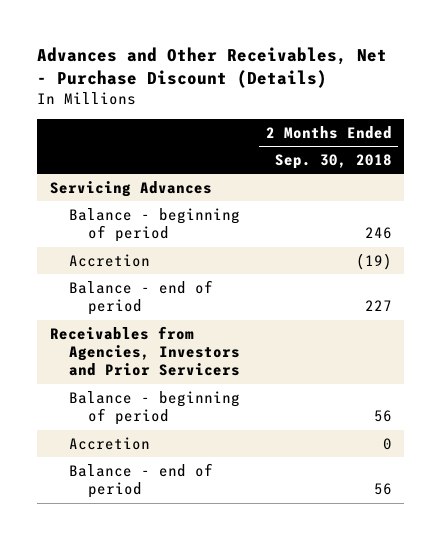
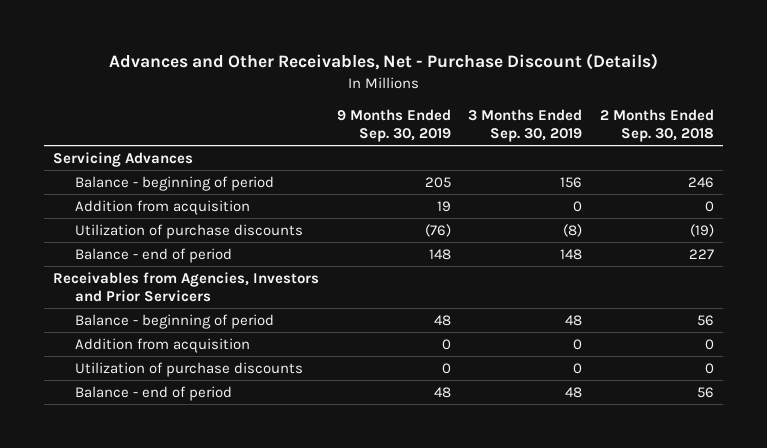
none -> [336,108,451,142] 9 Months Ended Sep. 30, 2019
none -> [468,108,583,142] 3 Months Ended Sep. 30, 2019
none -> [74,199,250,215] Addition from acquisition
[68,253,150,267] Accretion -> [74,223,303,239] Utilization of purchase discounts
none -> [74,337,250,353] Addition from acquisition
[68,436,150,450] Accretion -> [74,361,303,377] Utilization of purchase discounts

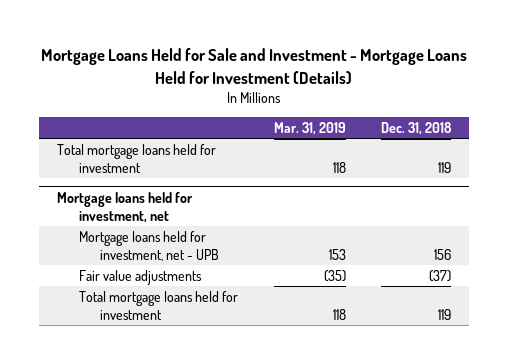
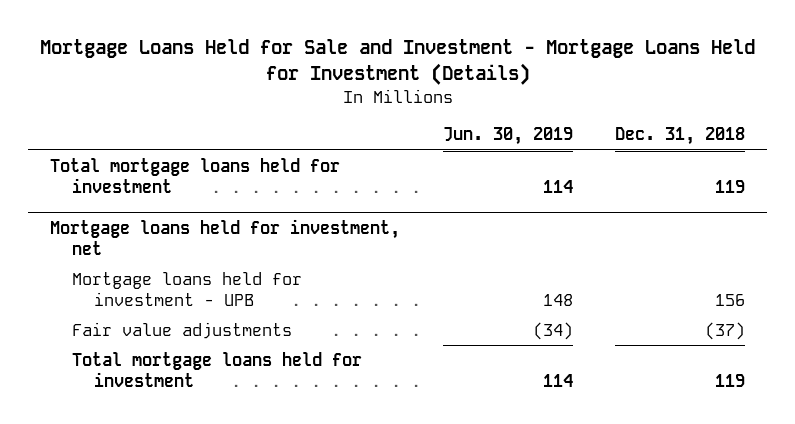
[273,121,346,135] Mar. 31, 2019 -> none
none -> [442,127,573,146] Jun. 30, 2019
[78,230,219,261] Mortgage loans held for investment, net - UPB -> [71,271,302,307] Mortgage loans held for investment - UPB

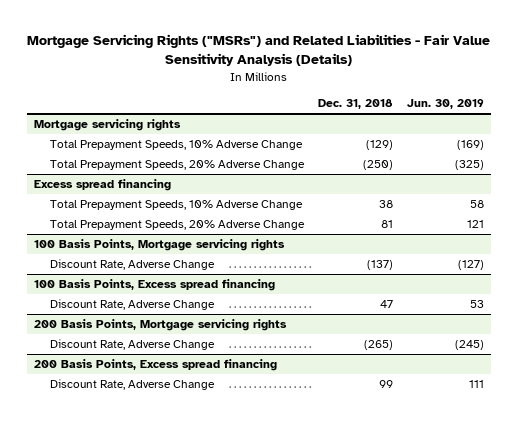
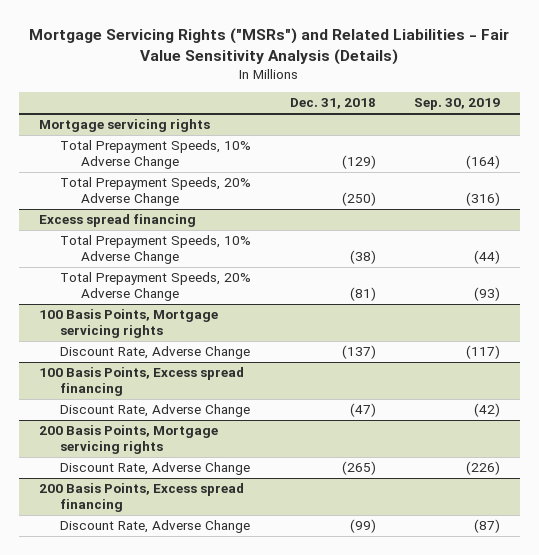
[407,99,485,110] Jun. 30, 2019 -> none
none -> [414,98,501,111] Sep. 30, 2019
[378,200,393,209] 38 -> [349,250,376,265] (38)
[380,220,393,229] 81 -> [349,287,376,302] (81)
[379,300,393,309] 47 -> [349,403,376,418] (47)
[378,380,393,389] 99 -> [349,519,376,534] (99)

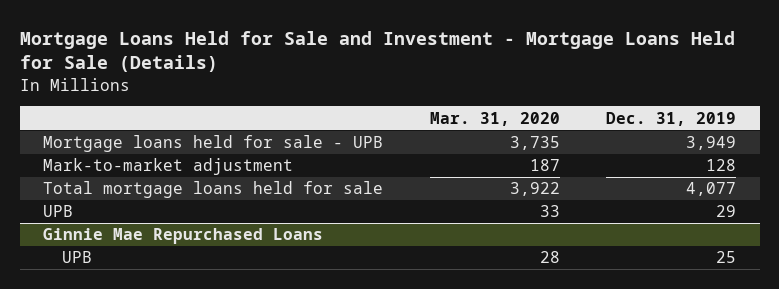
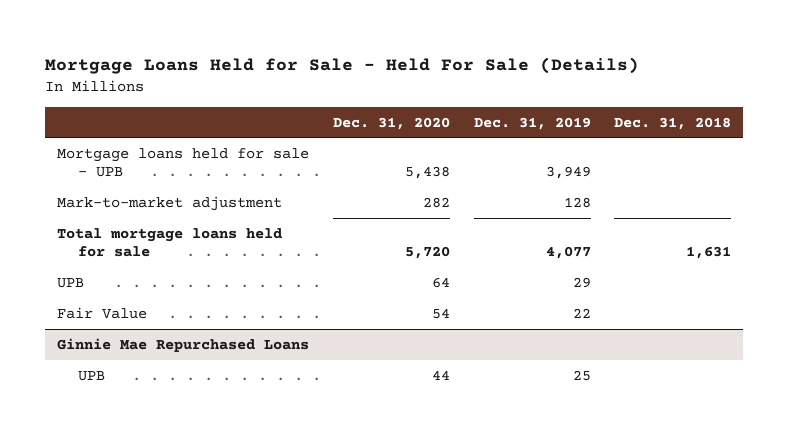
[19,30,735,73] Mortgage Loans Held for Sale and Investment - Mortgage Loans Held for Sale (Details) -> [45,56,640,74] Mortgage Loans Held for Sale - Held For Sale (Details)
[429,111,560,126] Mar. 31, 2020 -> none
none -> [332,116,450,130] Dec. 31, 2020
none -> [614,116,732,130] Dec. 31, 2018
none -> [57,306,148,319] Fair Value

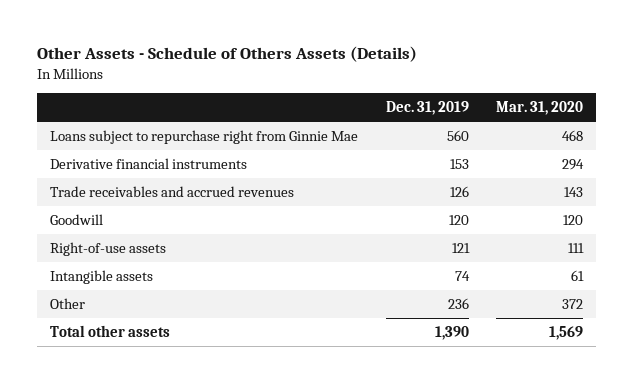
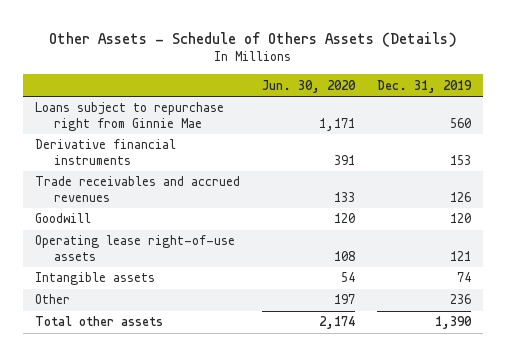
[495,101,583,116] Mar. 31, 2020 -> none
none -> [262,79,357,93] Jun. 30, 2020
[50,241,167,256] Right-of-use assets -> [34,235,235,261] Operating lease right-of-use assets

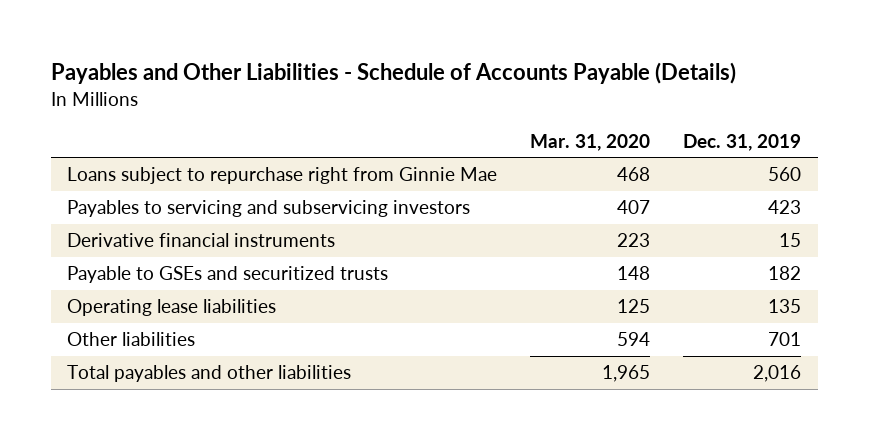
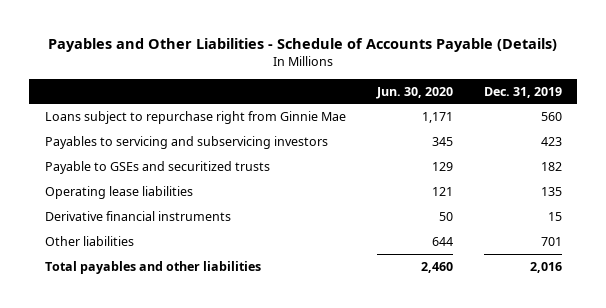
[530,133,651,151] Mar. 31, 2020 -> none
none -> [375,86,453,99] Jun. 30, 2020
[67,233,336,248] Derivative financial instruments -> [44,210,231,221] Derivative financial instruments

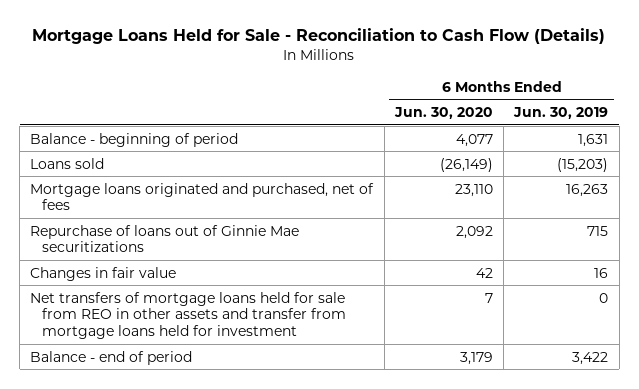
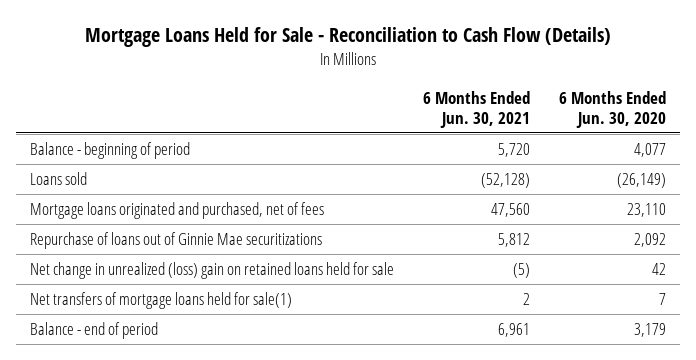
[513,107,609,120] Jun. 30, 2019 -> none
none -> [422,90,530,128] 6 Months Ended Jun. 30, 2021
[30,266,177,281] Changes in fair value -> [30,262,395,280] Net change in unrealized (loss) gain on retained loans held for sale
[30,291,346,340] Net transfers of mortgage loans held for sale from REO in other assets and transfer from mortgage loans held for investment -> [30,292,293,310] Net transfers of mortgage loans held for sale(1)

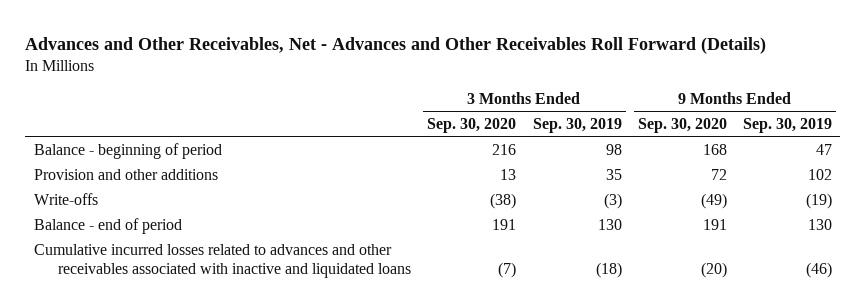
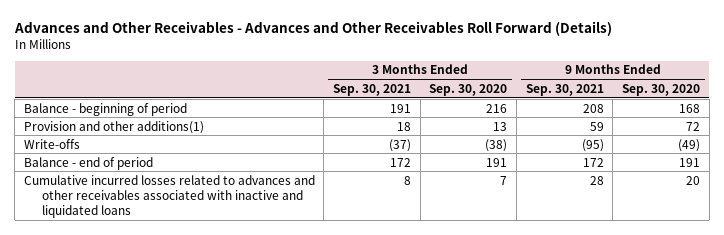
[25,36,767,54] Advances and Other Receivables, Net - Advances and Other Receivables Roll Forward (Details) -> [13,20,612,36] Advances and Other Receivables - Advances and Other Receivables Roll Forward (Details)
[532,118,622,134] Sep. 30, 2019 -> none
[743,118,833,134] Sep. 30, 2019 -> none
none -> [333,83,412,96] Sep. 30, 2021
none -> [525,83,604,96] Sep. 30, 2021
[33,168,218,180] Provision and other additions -> [23,120,204,134] Provision and other additions(1)
[498,261,517,278] (7) -> [500,175,508,185] 7
[700,261,727,278] (20) -> [686,175,701,185] 20

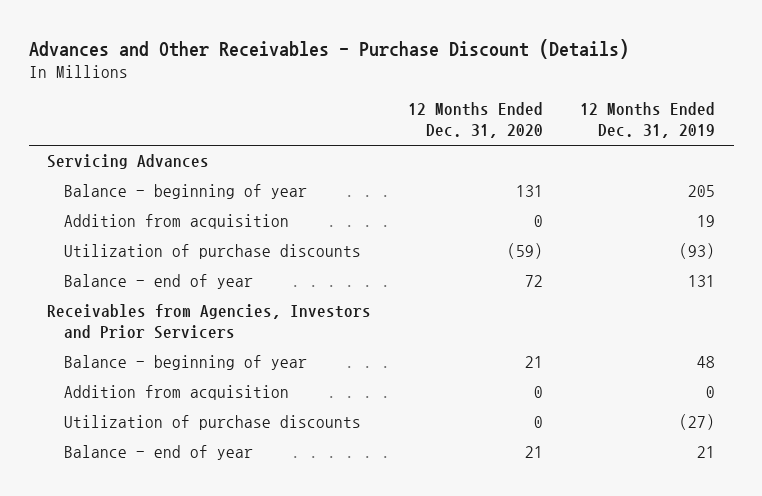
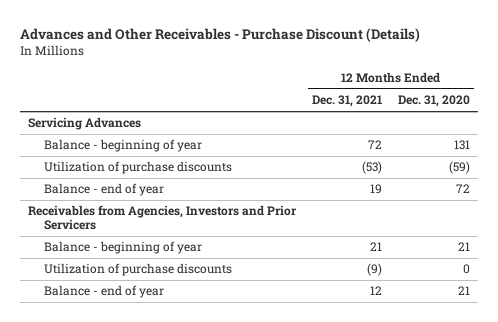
[580,102,716,139] 12 Months Ended Dec. 31, 2019 -> none
none -> [312,95,383,108] Dec. 31, 2021
[64,214,290,230] Addition from acquisition -> none
[64,385,290,401] Addition from acquisition -> none

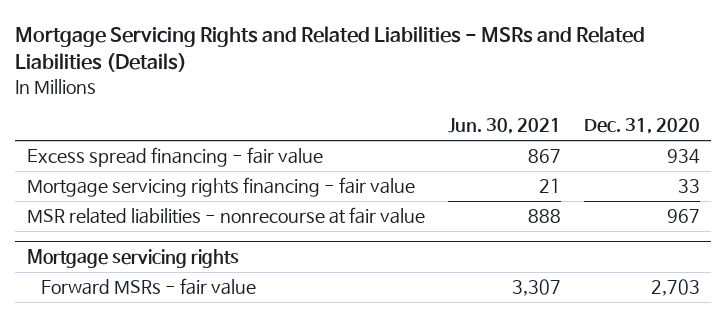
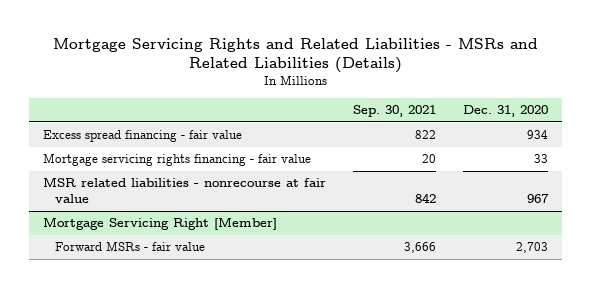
[447,118,561,135] Jun. 30, 2021 -> none
none -> [353,105,437,118] Sep. 30, 2021
[26,248,239,268] Mortgage servicing rights -> [42,217,277,231] Mortgage Servicing Right [Member]

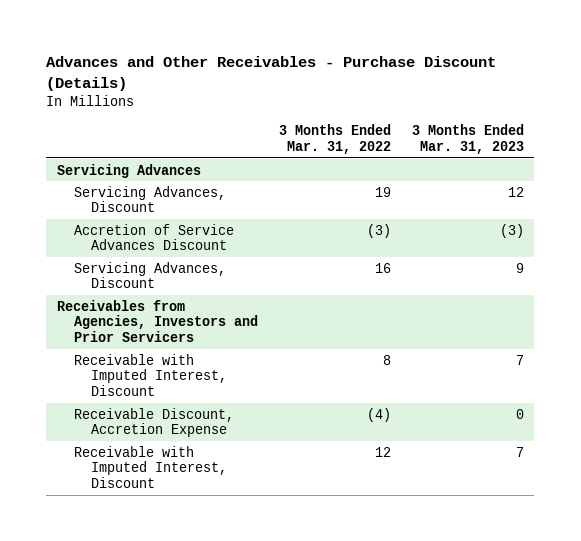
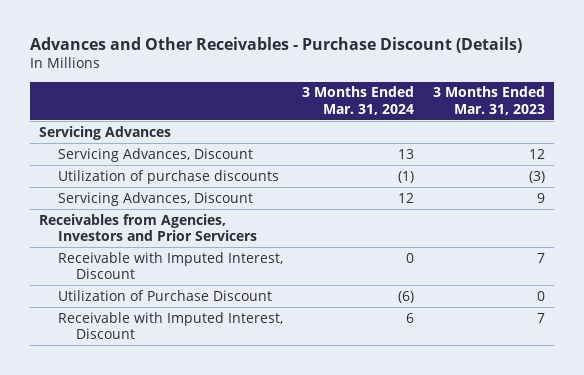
[278,124,391,154] 3 Months Ended Mar. 31, 2022 -> none
none -> [301,86,414,115] 3 Months Ended Mar. 31, 2024
[74,223,235,251] Accretion of Service Advances Discount -> [57,169,279,184] Utilization of purchase discounts
[74,407,235,438] Receivable Discount, Accretion Expense -> [57,289,272,301] Utilization of Purchase Discount

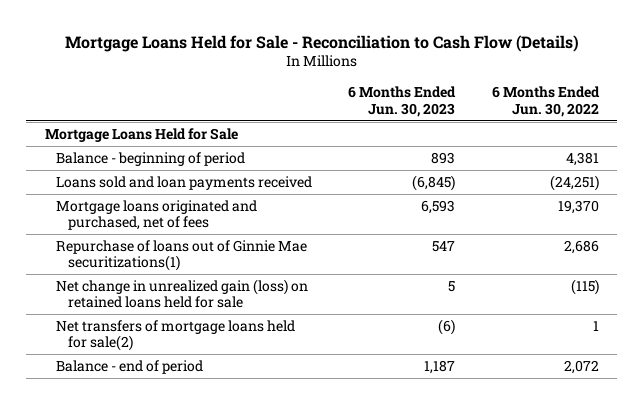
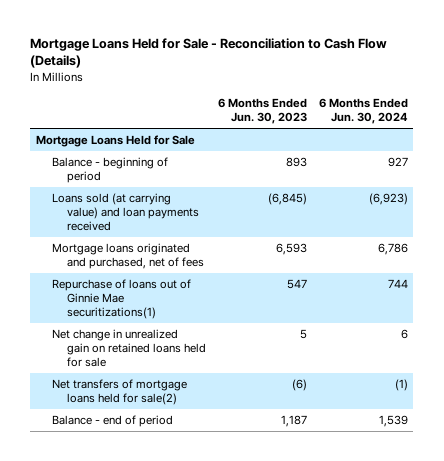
[491,86,600,117] 6 Months Ended Jun. 30, 2022 -> none
none -> [318,98,408,124] 6 Months Ended Jun. 30, 2024
[56,175,313,190] Loans sold and loan payments received -> [51,193,200,231] Loans sold (at carrying value) and loan payments received
[56,278,309,309] Net change in unrealized gain (loss) on retained loans held for sale -> [51,329,207,367] Net change in unrealized gain on retained loans held for sale

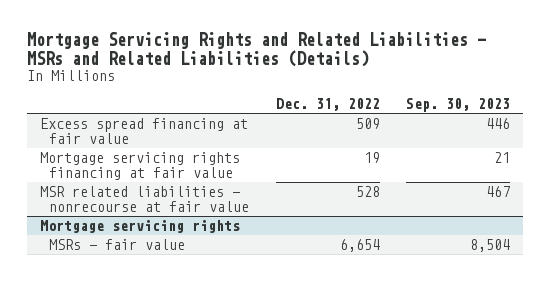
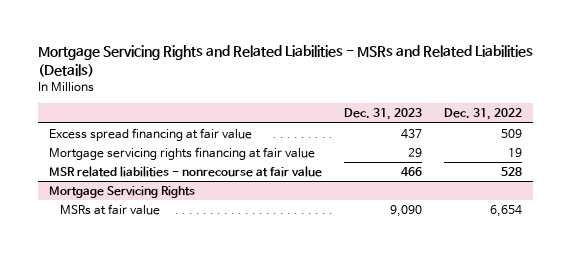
[406,97,511,112] Sep. 30, 2023 -> none
none -> [343,108,422,121] Dec. 31, 2023
[40,220,241,234] Mortgage servicing rights -> [48,186,195,199] Mortgage Servicing Rights
[49,239,186,251] MSRs - fair value -> [59,204,160,216] MSRs at fair value

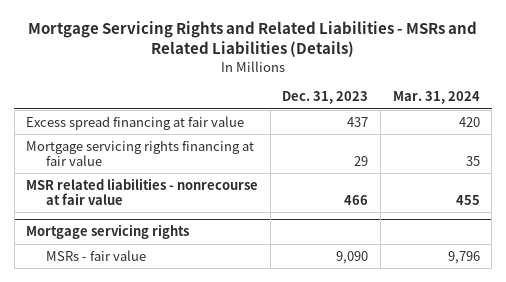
[443,108,522,121] Dec. 31, 2022 -> none
none -> [392,91,480,105] Mar. 31, 2024
[48,186,195,199] Mortgage Servicing Rights -> [26,224,190,240] Mortgage servicing rights
[59,204,160,216] MSRs at fair value -> [45,249,146,261] MSRs - fair value

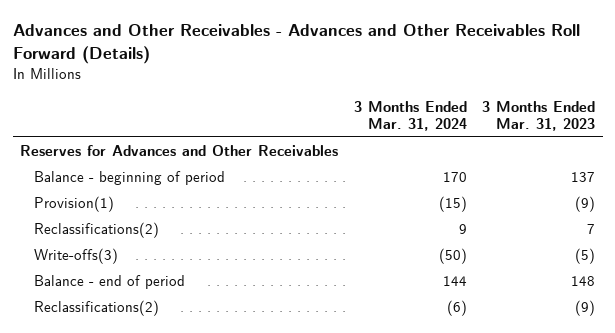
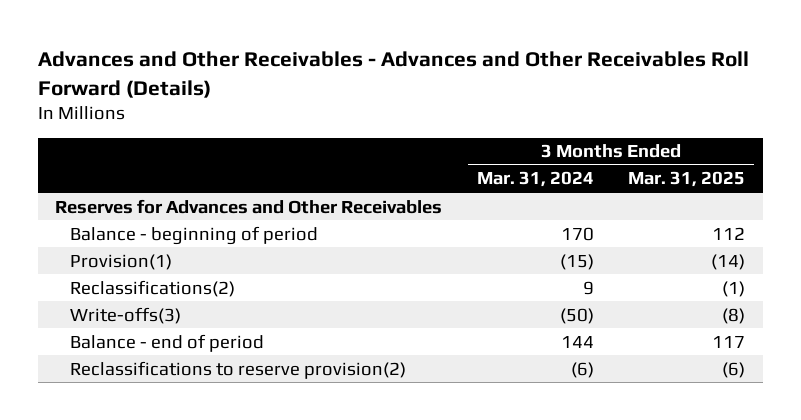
[481,100,595,132] 3 Months Ended Mar. 31, 2023 -> none
none -> [628,171,746,188] Mar. 31, 2025
[34,300,160,317] Reclassifications(2) -> [69,360,406,379] Reclassifications to reserve provision(2)

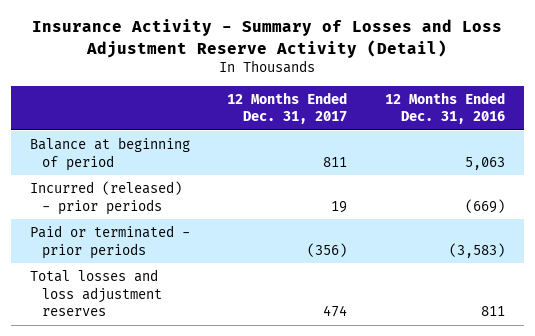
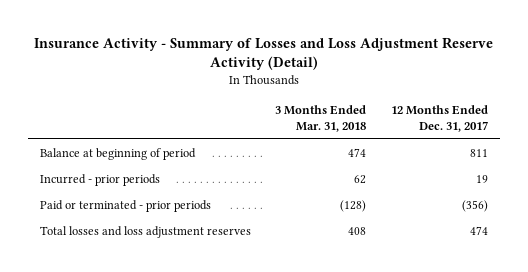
[384,91,505,125] 12 Months Ended Dec. 31, 2016 -> none
none -> [275,105,367,132] 3 Months Ended Mar. 31, 2018
[30,181,183,215] Incurred (released) - prior periods -> [40,173,161,186] Incurred - prior periods

